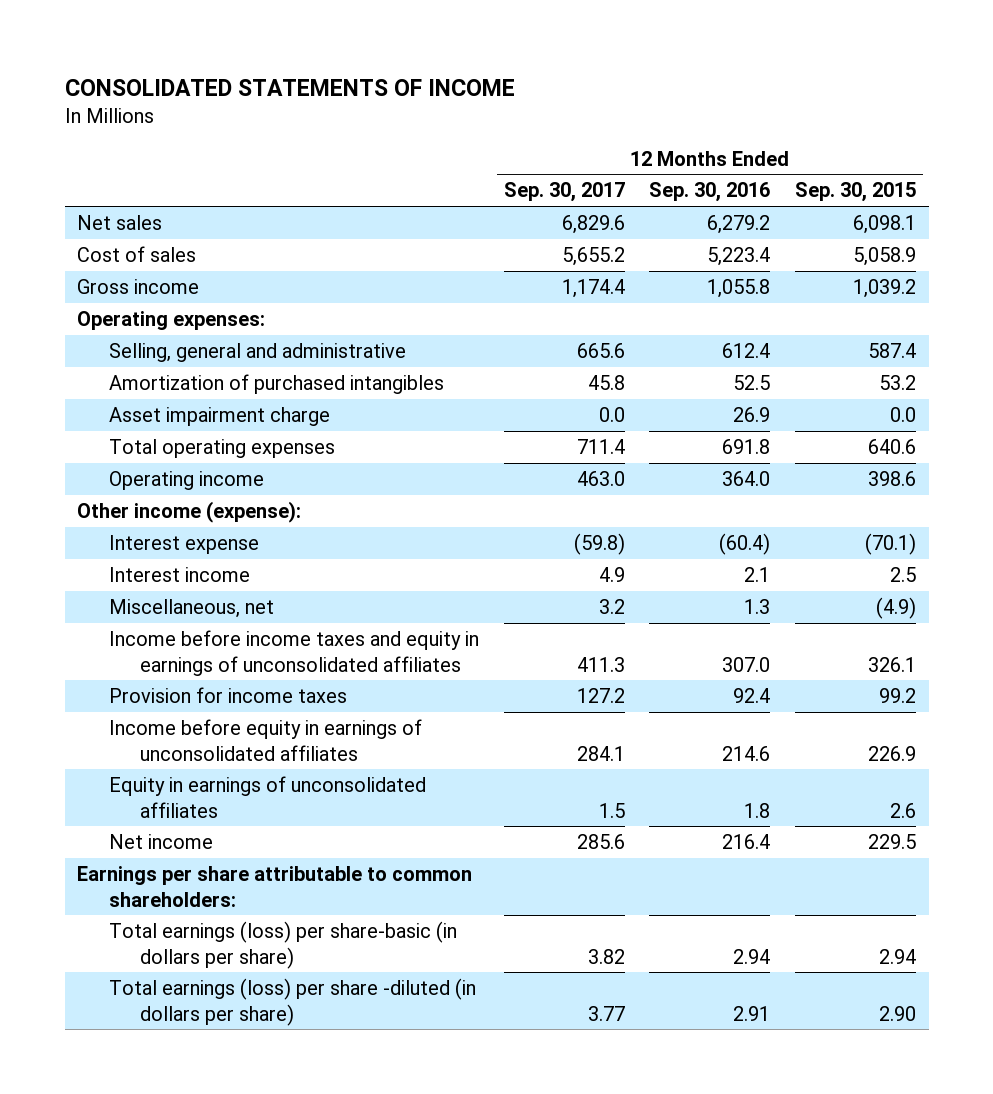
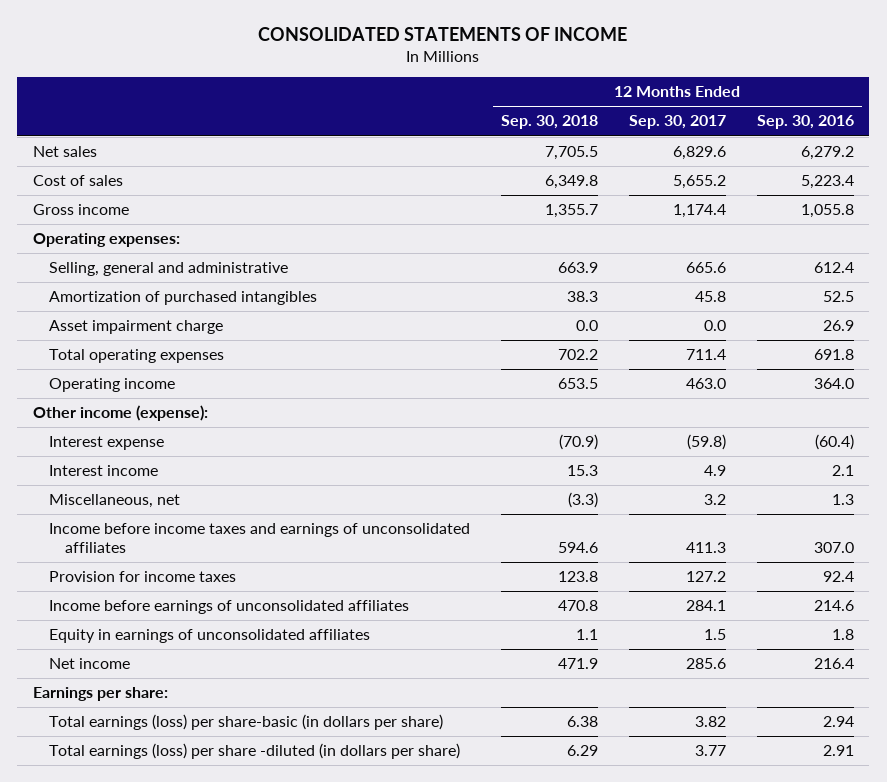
[795,182,917,203] Sep. 30, 2015 -> none
none -> [500,115,598,130] Sep. 30, 2018
[108,629,479,676] Income before income taxes and equity in earnings of unconsolidated affiliates -> [48,523,470,554] Income before income taxes and earnings of unconsolidated affiliates
[108,718,422,761] Income before equity in earnings of unconsolidated affiliates -> [48,600,409,615] Income before earnings of unconsolidated affiliates
[77,865,473,907] Earnings per share attributable to common shareholders: -> [32,687,168,702] Earnings per share:

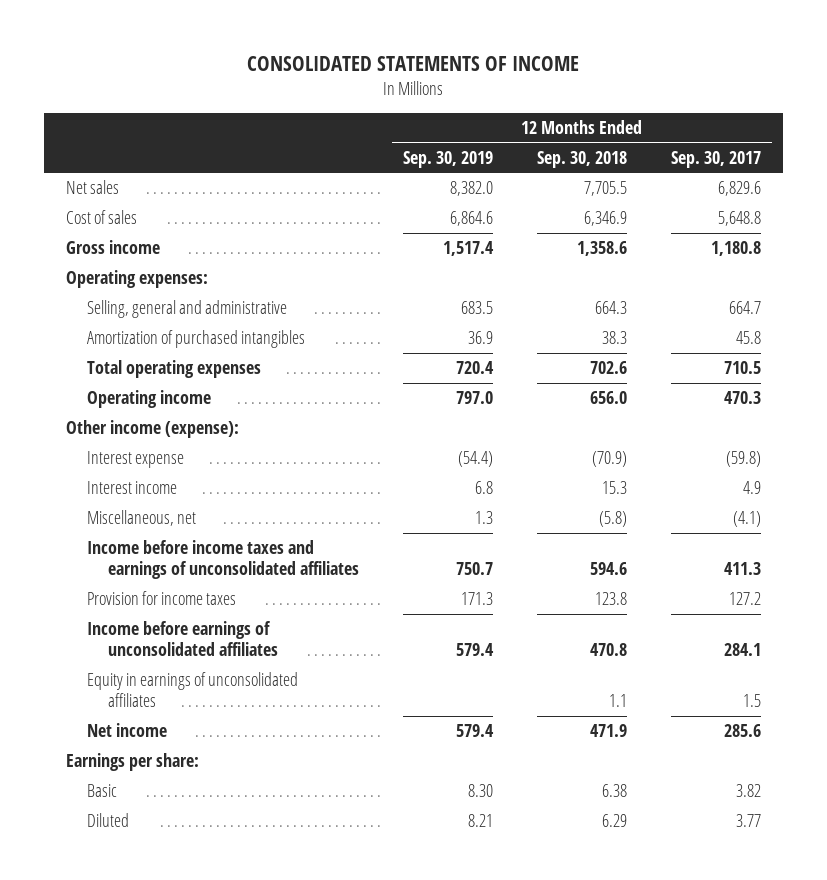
[756,115,854,130] Sep. 30, 2016 -> none
none -> [402,150,493,168] Sep. 30, 2019
[544,175,598,190] 6,349.8 -> [584,211,628,227] 6,346.9
[672,175,726,190] 5,655.2 -> [718,211,762,227] 5,648.8
[544,204,598,219] 1,355.7 -> [577,241,628,257] 1,358.6
[672,204,726,219] 1,174.4 -> [711,241,762,257] 1,180.8
[557,262,598,274] 663.9 -> [595,301,628,315] 664.3
[685,262,726,274] 665.6 -> [729,301,762,315] 664.7
[48,320,223,335] Asset impairment charge -> none
[557,349,598,361] 702.2 -> [590,361,628,375] 702.6
[685,349,726,361] 711.4 -> [724,361,762,375] 710.5
[557,378,598,390] 653.5 -> [590,391,628,405] 656.0
[685,378,726,390] 463.0 -> [724,391,762,405] 470.3
[567,492,598,509] (3.3) -> [599,511,628,528] (5.8)
[703,494,726,506] 3.2 -> [733,511,762,528] (4.1)
[48,714,443,731] Total earnings (loss) per share-basic (in dollars per share) -> [86,784,117,798] Basic
[48,743,460,760] Total earnings (loss) per share -diluted (in dollars per share) -> [86,813,129,828] Diluted

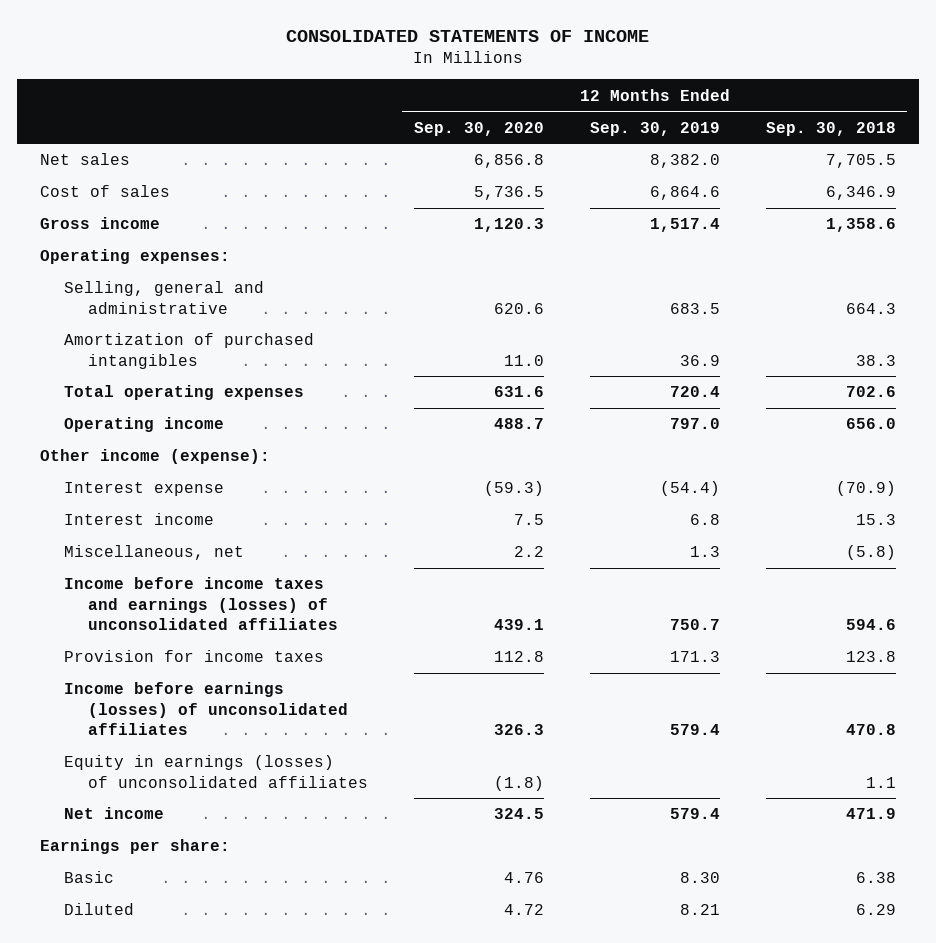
[671,150,762,168] Sep. 30, 2017 -> none
none -> [413,121,544,136] Sep. 30, 2020
[86,540,359,580] Income before income taxes and earnings of unconsolidated affiliates -> [64,577,339,631] Income before income taxes and earnings (losses) of unconsolidated affiliates
[86,621,278,657] Income before earnings of unconsolidated affiliates -> [64,682,349,736] Income before earnings (losses) of unconsolidated affiliates
[86,672,298,708] Equity in earnings of unconsolidated affiliates -> [64,755,369,788] Equity in earnings (losses) of unconsolidated affiliates

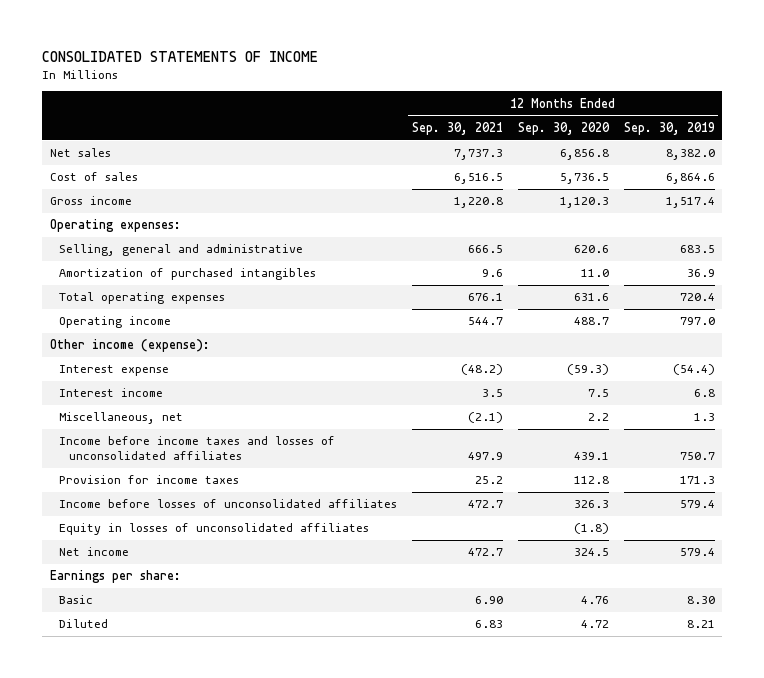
[765,121,896,136] Sep. 30, 2018 -> none
none -> [411,122,503,136] Sep. 30, 2021
[64,577,339,631] Income before income taxes and earnings (losses) of unconsolidated affiliates -> [59,436,336,461] Income before income taxes and losses of unconsolidated affiliates
[64,682,349,736] Income before earnings (losses) of unconsolidated affiliates -> [59,499,398,509] Income before losses of unconsolidated affiliates
[64,755,369,788] Equity in earnings (losses) of unconsolidated affiliates -> [59,523,370,536] Equity in losses of unconsolidated affiliates

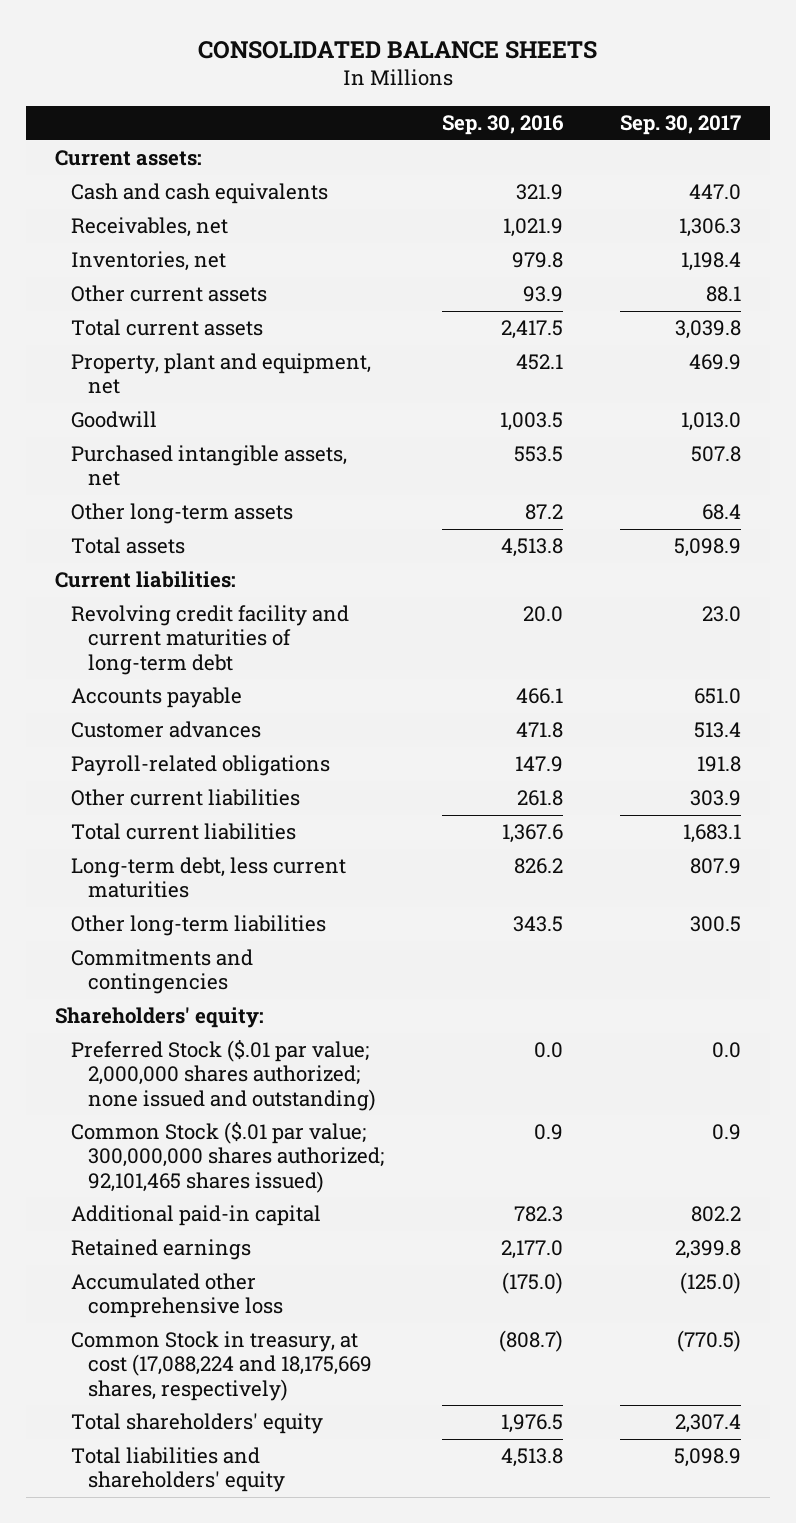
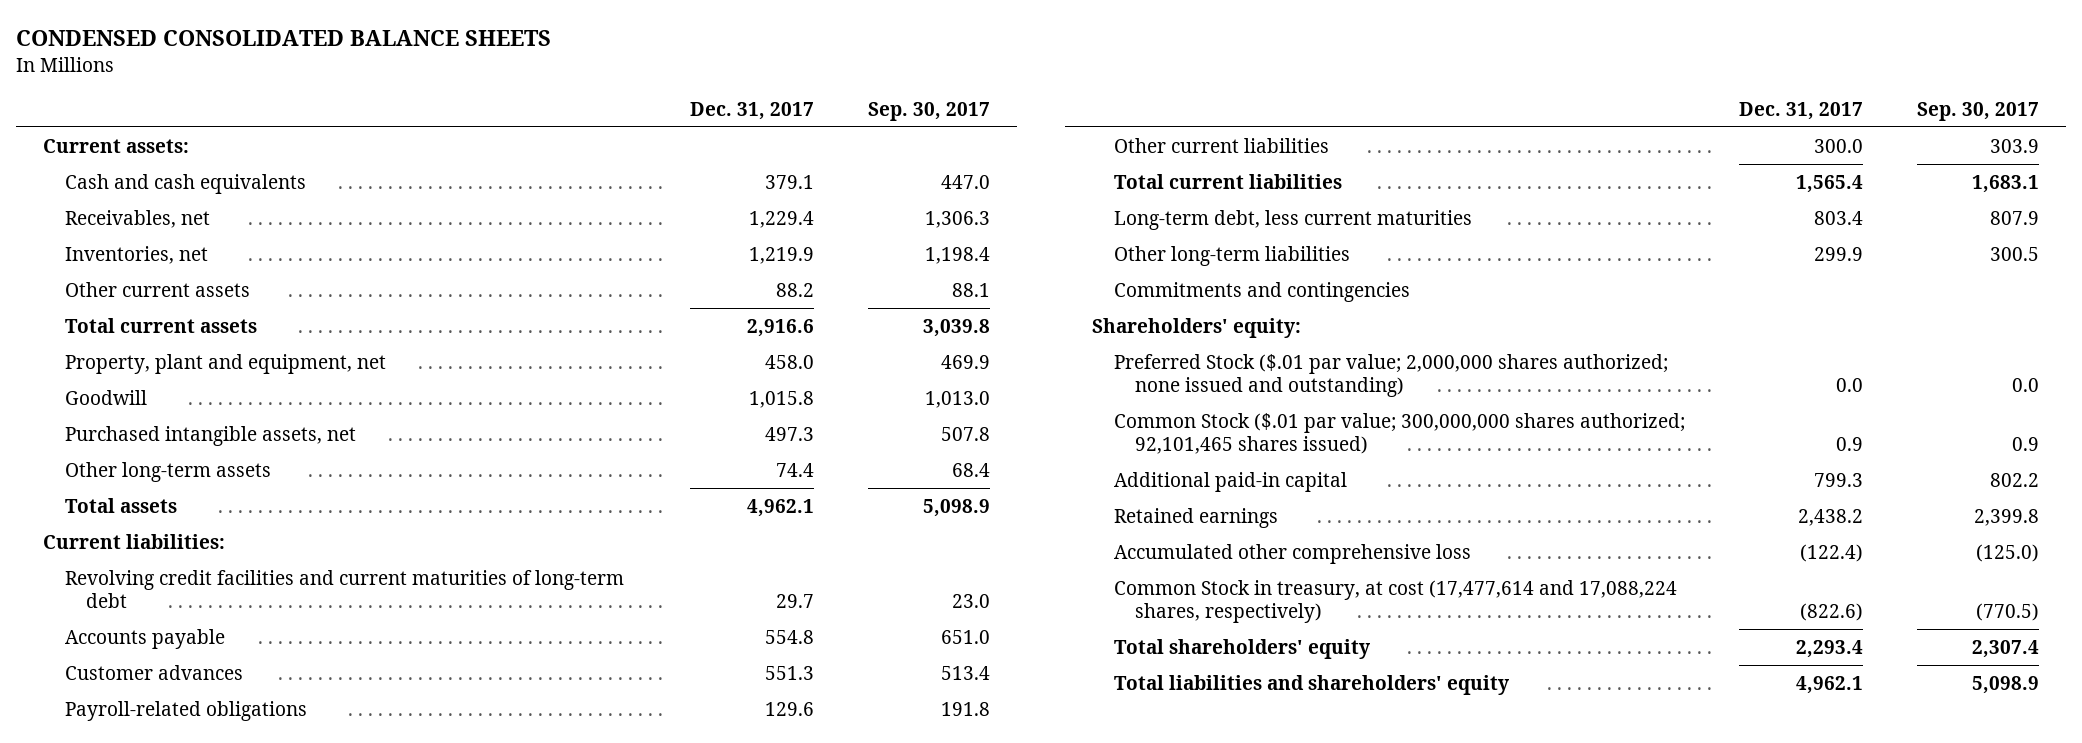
[198,40,598,59] CONSOLIDATED BALANCE SHEETS -> [16,29,552,46] CONDENSED CONSOLIDATED BALANCE SHEETS
[441,115,564,136] Sep. 30, 2016 -> none
none -> [689,101,814,120] Dec. 31, 2017
[71,605,350,675] Revolving credit facility and current maturities of long-term debt -> [64,569,624,609] Revolving credit facilities and current maturities of long-term debt
[71,1331,372,1401] Common Stock in treasury, at cost (17,088,224 and 18,175,669 shares, respectively) -> [1113,579,1677,624] Common Stock in treasury, at cost (17,477,614 and 17,088,224 shares, respectively)

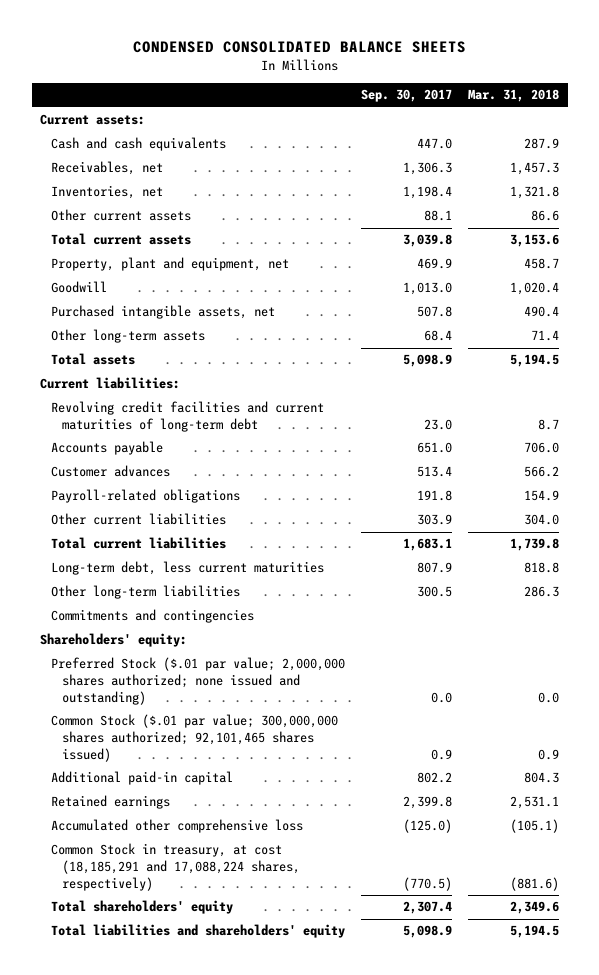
[689,101,814,120] Dec. 31, 2017 -> none
none -> [468,89,560,103] Mar. 31, 2018
[1113,579,1677,624] Common Stock in treasury, at cost (17,477,614 and 17,088,224 shares, respectively) -> [50,843,300,891] Common Stock in treasury, at cost (18,185,291 and 17,088,224 shares, respectively)

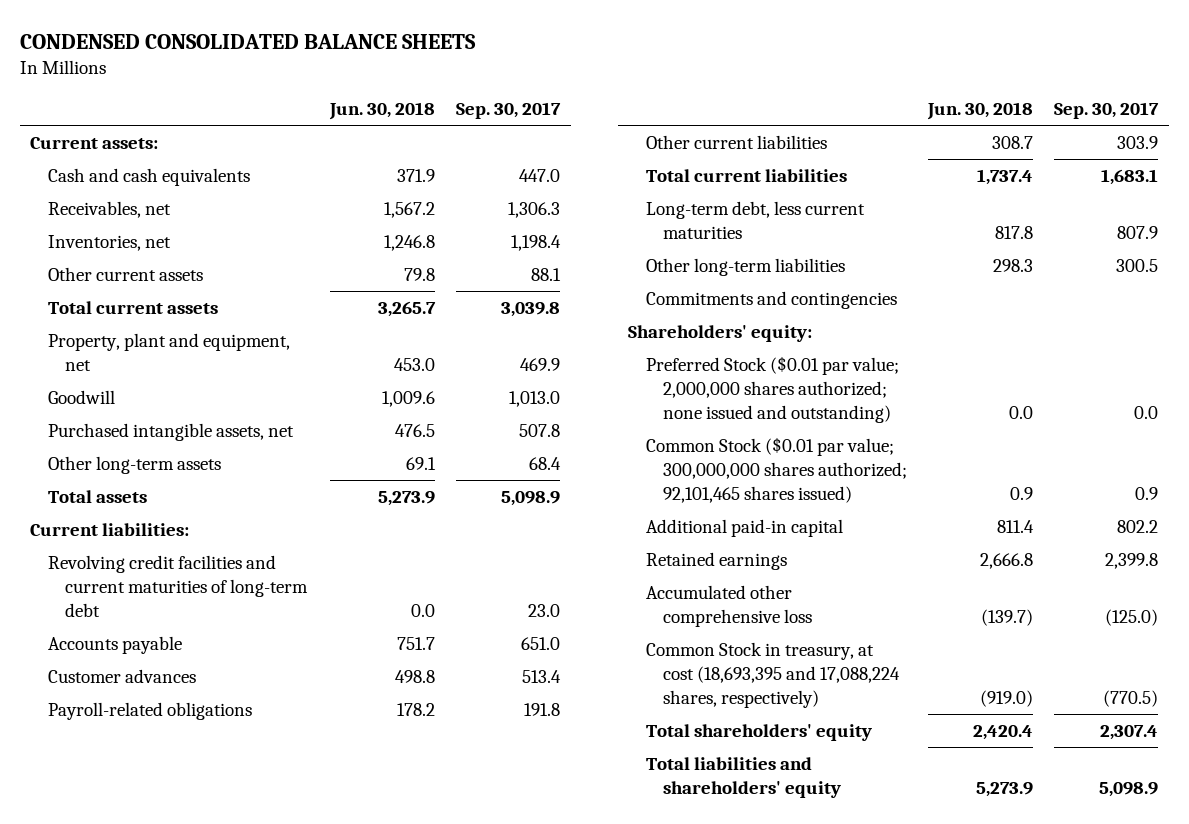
[468,89,560,103] Mar. 31, 2018 -> none
none -> [329,102,436,121] Jun. 30, 2018
[50,657,345,705] Preferred Stock ($.01 par value; 2,000,000 shares authorized; none issued and outstanding) -> [645,355,899,424] Preferred Stock ($0.01 par value; 2,000,000 shares authorized; none issued and outstanding)
[50,714,338,762] Common Stock ($.01 par value; 300,000,000 shares authorized; 92,101,465 shares issued) -> [645,436,908,504] Common Stock ($0.01 par value; 300,000,000 shares authorized; 92,101,465 shares issued)
[50,843,300,891] Common Stock in treasury, at cost (18,185,291 and 17,088,224 shares, respectively) -> [645,641,901,709] Common Stock in treasury, at cost (18,693,395 and 17,088,224 shares, respectively)

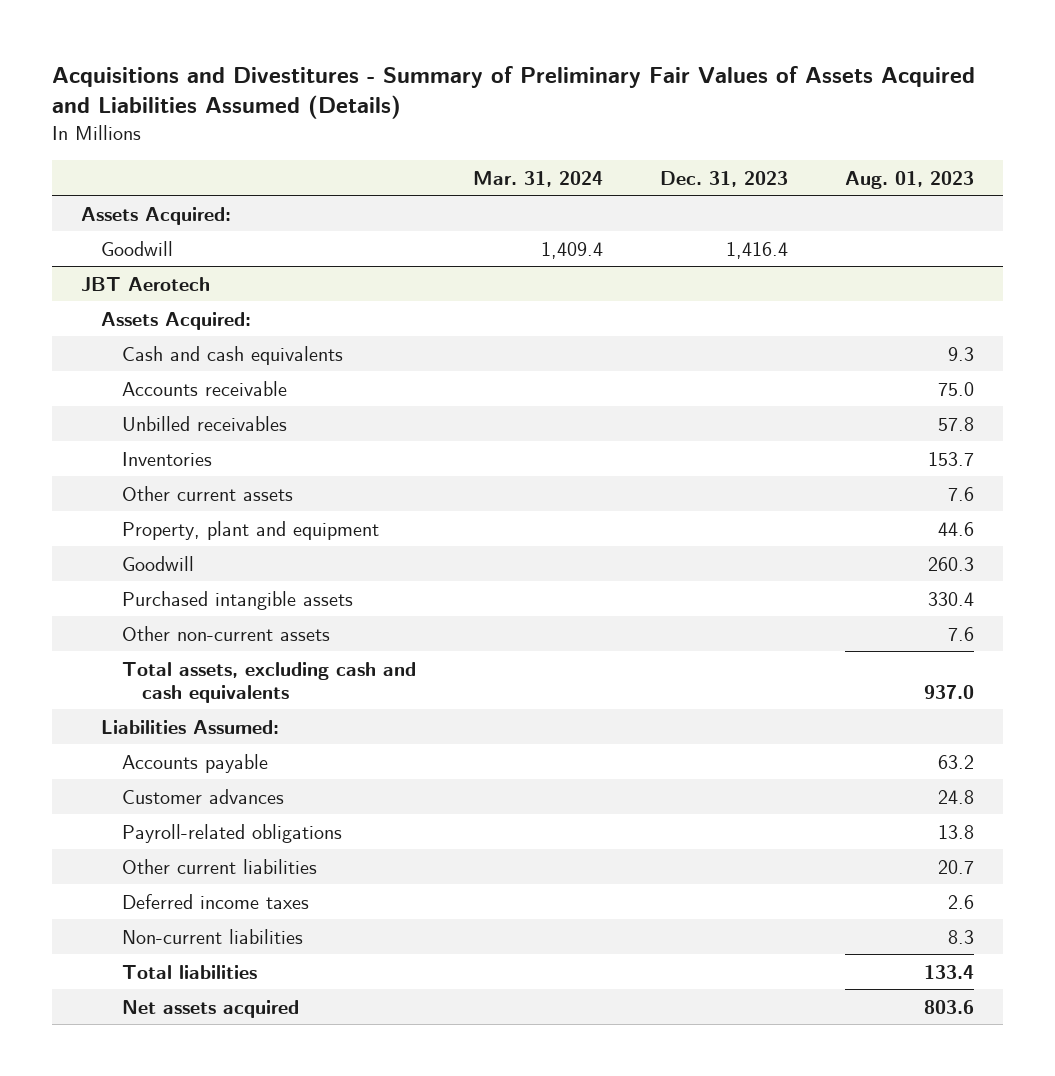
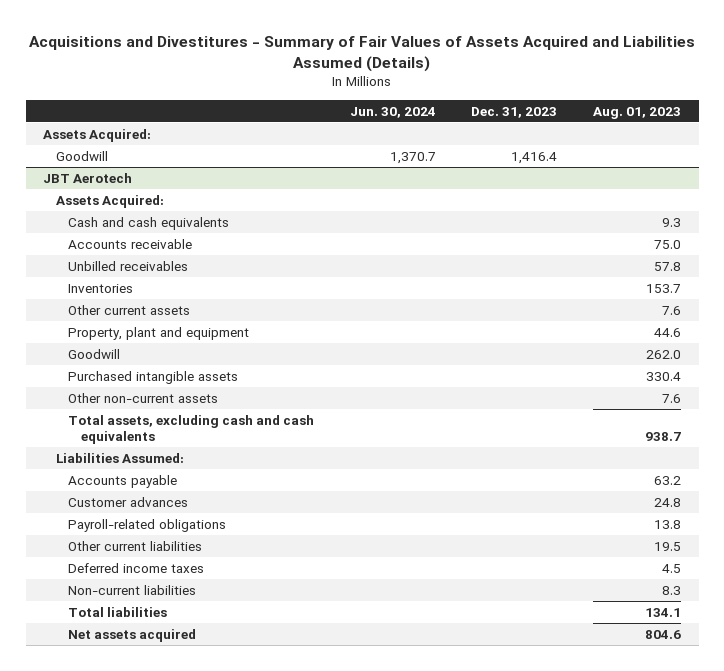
[51,65,975,120] Acquisitions and Divestitures - Summary of Preliminary Fair Values of Assets Acquired and Liabilities Assumed (Details) -> [29,35,696,72] Acquisitions and Divestitures - Summary of Fair Values of Assets Acquired and Liabilities Assumed (Details)
[472,170,603,187] Mar. 31, 2024 -> none
none -> [349,106,436,118] Jun. 30, 2024
[928,556,975,571] 260.3 -> [645,349,681,359] 262.0
[924,684,975,699] 937.0 -> [644,431,681,441] 938.7
[938,859,975,874] 20.7 -> [653,541,681,551] 19.5
[948,894,975,909] 2.6 -> [661,563,681,573] 4.5
[924,964,975,979] 133.4 -> [644,607,681,617] 134.1
[924,999,975,1014] 803.6 -> [644,629,681,639] 804.6

